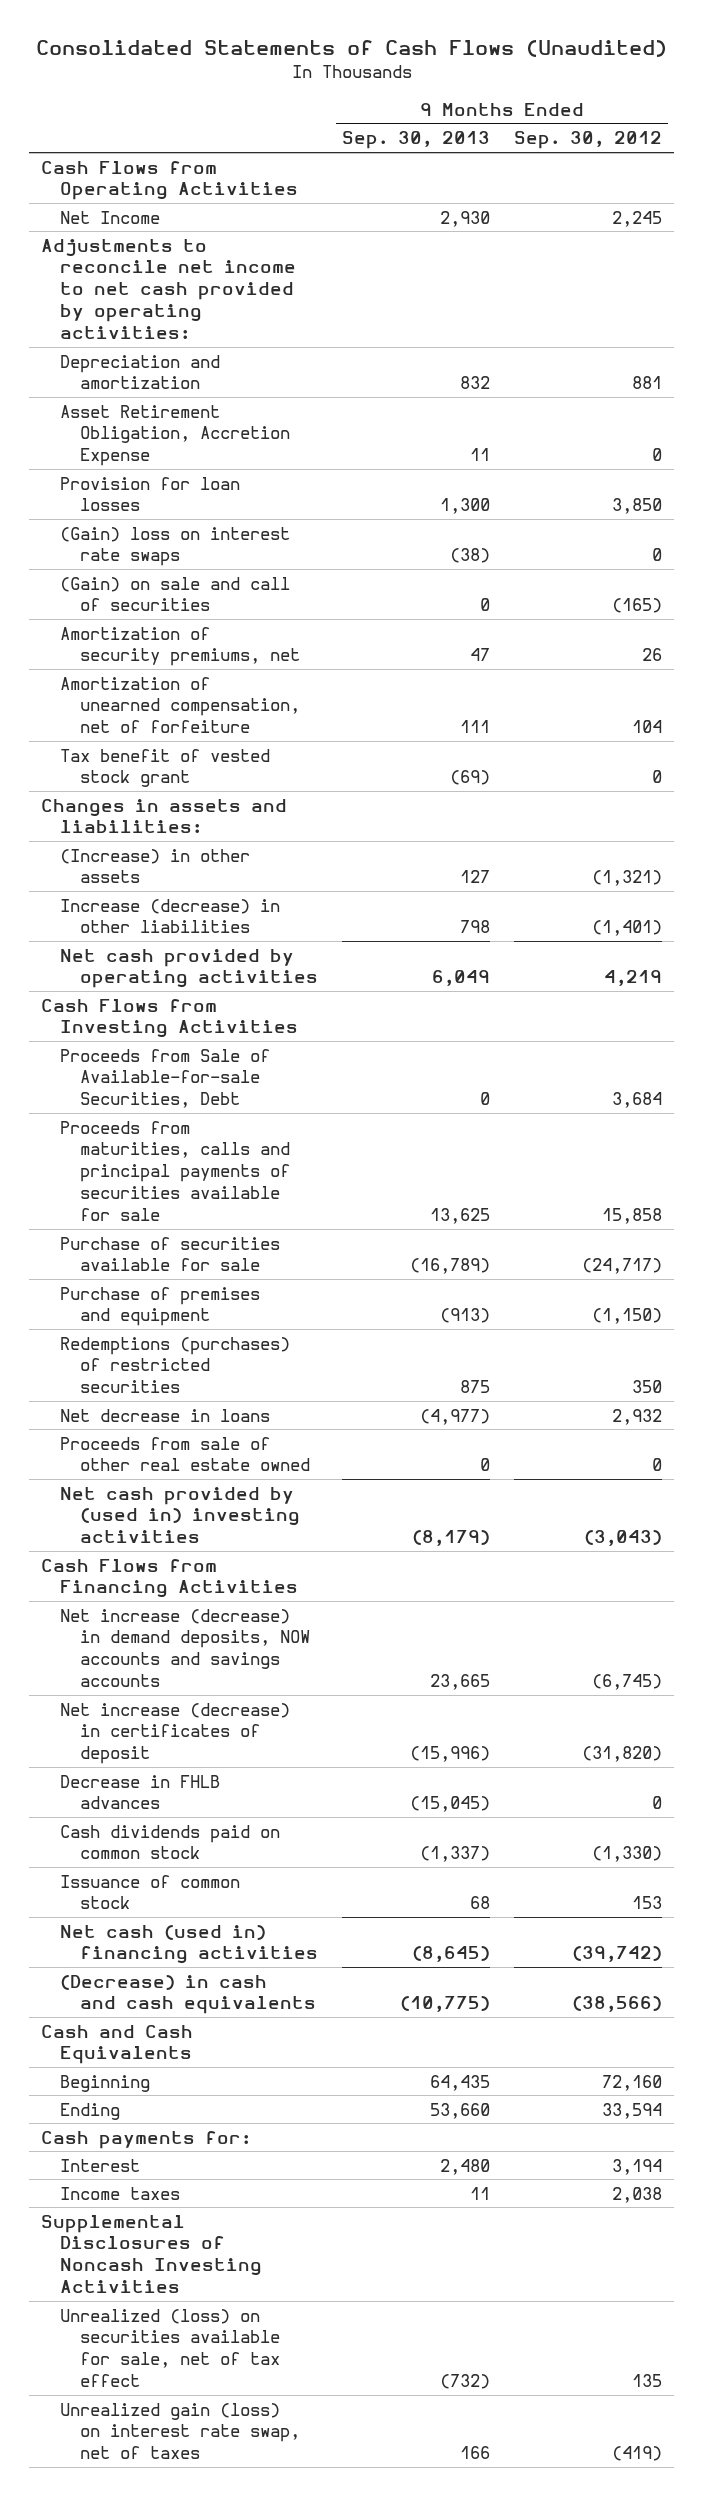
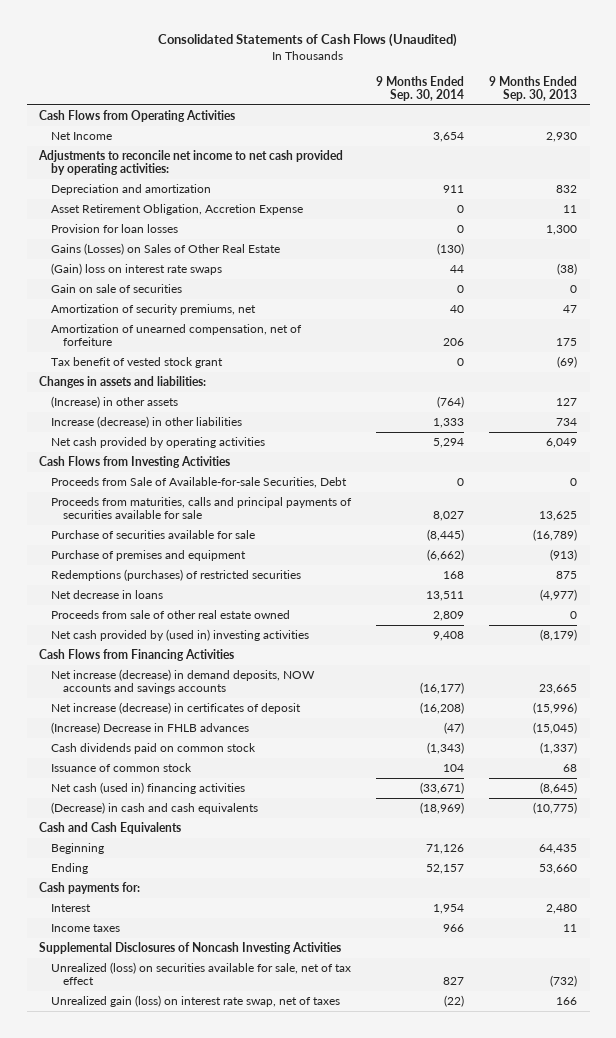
[514,131,663,150] Sep. 30, 2012 -> none
none -> [376,75,465,101] 9 Months Ended Sep. 30, 2014
none -> [51,243,281,256] Gains (Losses) on Sales of Other Real Estate
[60,576,291,612] (Gain) on sale and call of securities -> [51,284,183,294] Gain on sale of securities
[460,720,491,734] 111 -> [556,338,578,347] 175
[460,920,491,934] 798 -> [556,418,578,427] 734
[60,1774,221,1810] Decrease in FHLB advances -> [51,722,250,735] (Increase) Decrease in FHLB advances

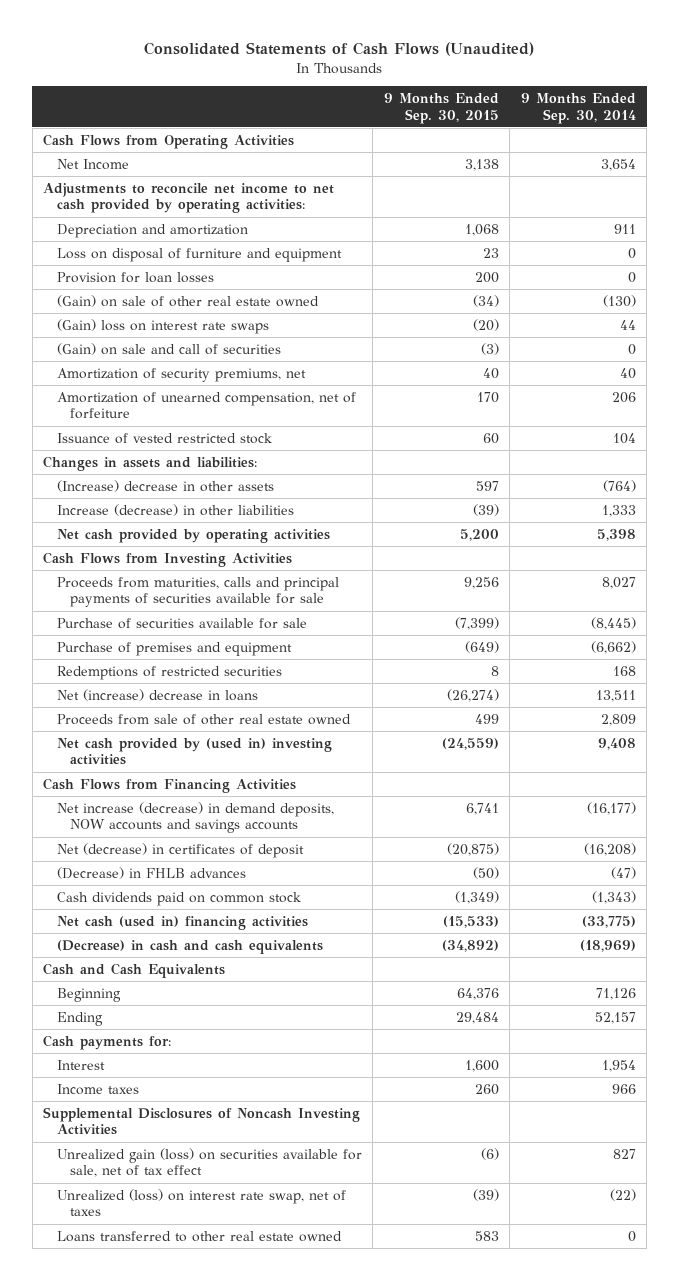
[489,75,578,101] 9 Months Ended Sep. 30, 2013 -> none
none -> [383,93,499,124] 9 Months Ended Sep. 30, 2015
[51,204,304,216] Asset Retirement Obligation, Accretion Expense -> none
none -> [56,247,342,262] Loss on disposal of furniture and equipment
[51,243,281,256] Gains (Losses) on Sales of Other Real Estate -> [56,294,319,307] (Gain) on sale of other real estate owned
[51,284,183,294] Gain on sale of securities -> [56,342,281,355] (Gain) on sale and call of securities
[51,357,224,369] Tax benefit of vested stock grant -> none
none -> [56,432,272,444] Issuance of vested restricted stock
[51,396,179,409] (Increase) in other assets -> [56,479,274,492] (Increase) decrease in other assets
[433,438,465,449] 5,294 -> [596,528,636,541] 5,398
[51,477,348,489] Proceeds from Sale of Available-for-sale Securities, Debt -> none
[51,569,302,582] Redemptions (purchases) of restricted securities -> [56,665,282,680] Redemptions of restricted securities
[51,590,164,600] Net decrease in loans -> [56,688,258,701] Net (increase) decrease in loans
[51,702,302,715] Net increase (decrease) in certificates of deposit -> [56,842,304,858] Net (decrease) in certificates of deposit
[51,722,250,735] (Increase) Decrease in FHLB advances -> [56,866,246,879] (Decrease) in FHLB advances
[51,763,193,773] Issuance of common stock -> none
[420,782,465,795] (33,671) -> [581,915,636,928] (33,775)
[51,962,352,986] Unrealized (loss) on securities available for sale, net of tax effect -> [56,1147,362,1178] Unrealized gain (loss) on securities available for sale, net of tax effect
[51,995,341,1008] Unrealized gain (loss) on interest rate swap, net of taxes -> [56,1188,346,1217] Unrealized (loss) on interest rate swap, net of taxes
none -> [56,1230,342,1242] Loans transferred to other real estate owned

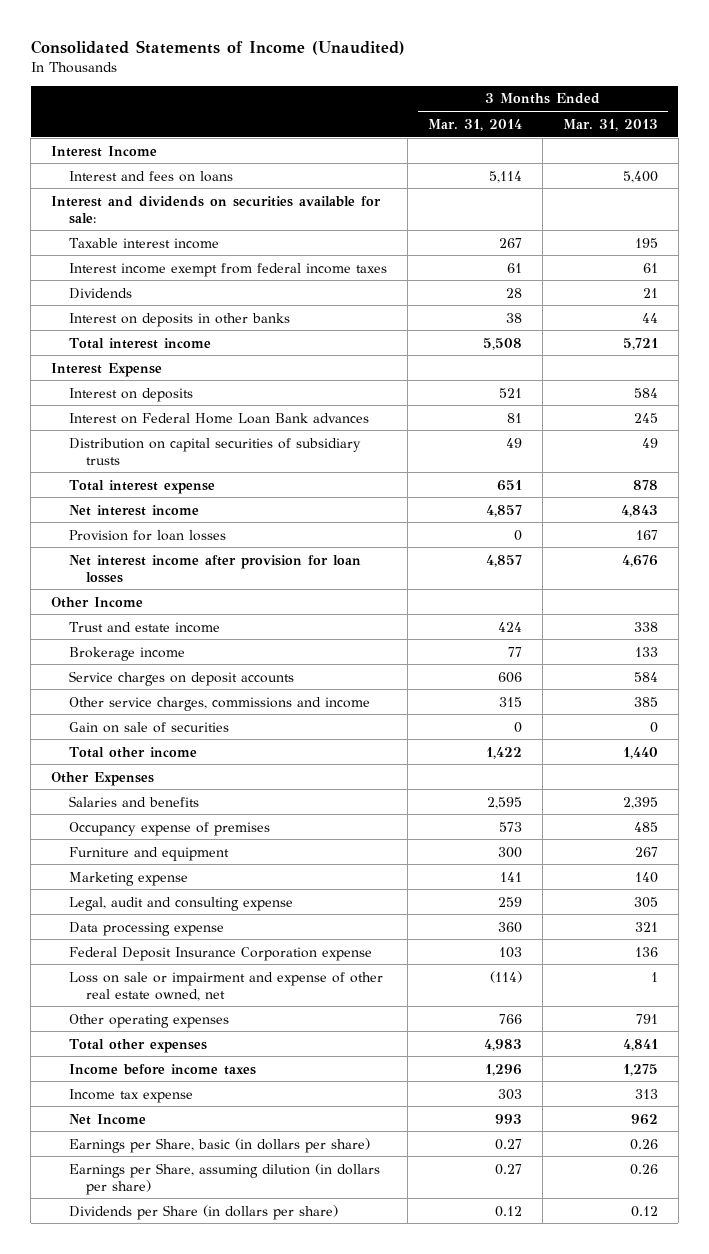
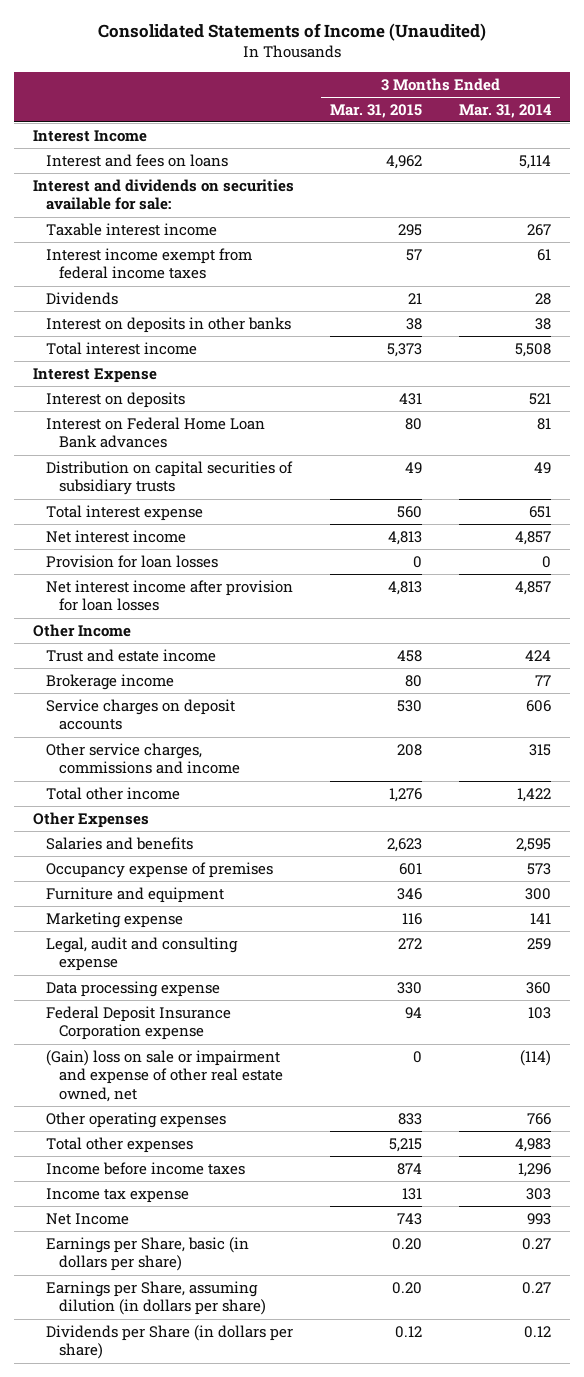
[562,118,658,131] Mar. 31, 2013 -> none
none -> [330,103,423,118] Mar. 31, 2015
[68,721,229,733] Gain on sale of securities -> none
[68,971,383,1001] Loss on sale or impairment and expense of other real estate owned, net -> [45,1049,283,1103] (Gain) loss on sale or impairment and expense of other real estate owned, net

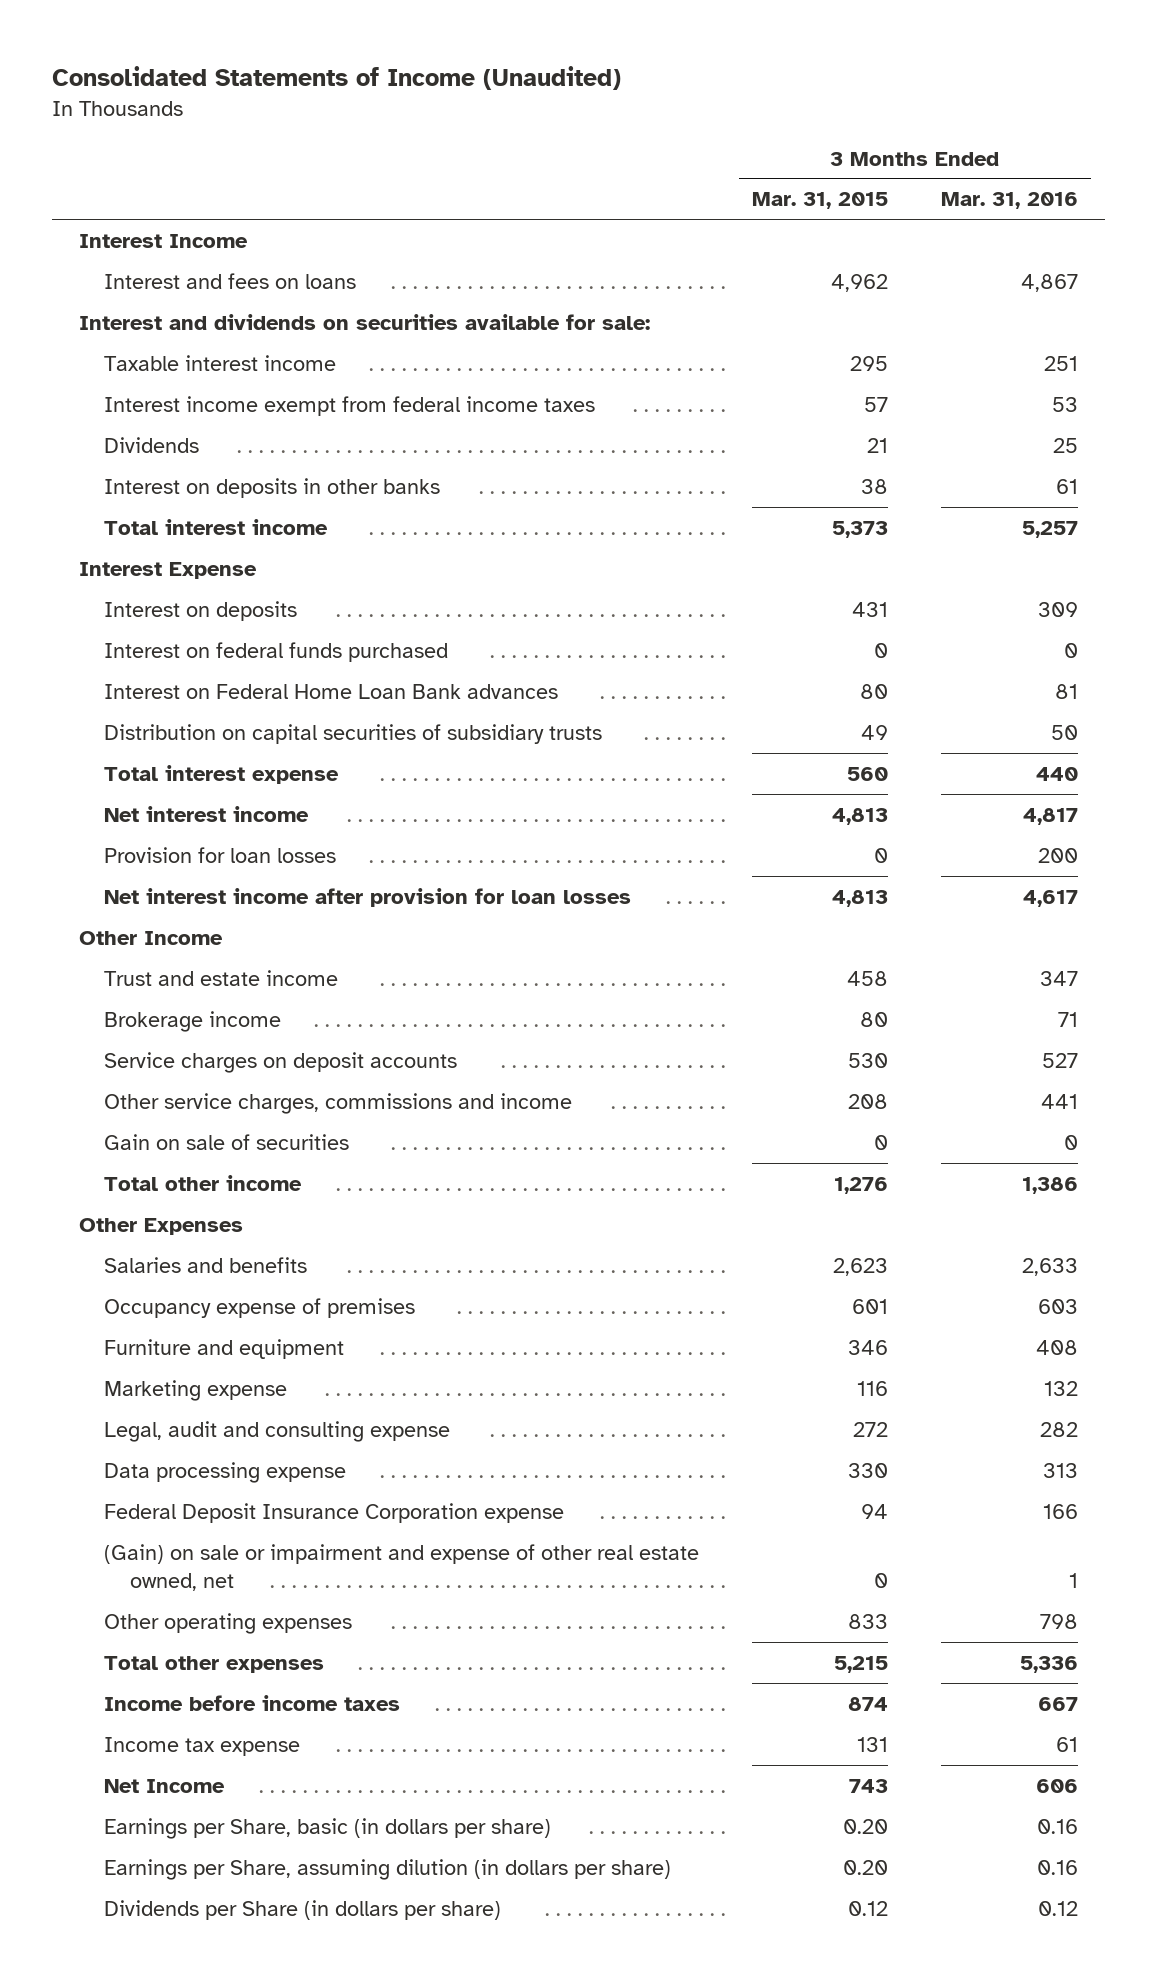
[459,103,553,118] Mar. 31, 2014 -> none
none -> [941,192,1079,210] Mar. 31, 2016
none -> [104,641,449,662] Interest on federal funds purchased
none -> [104,1133,350,1150] Gain on sale of securities
[45,1049,283,1103] (Gain) loss on sale or impairment and expense of other real estate owned, net -> [104,1543,700,1592] (Gain) on sale or impairment and expense of other real estate owned, net

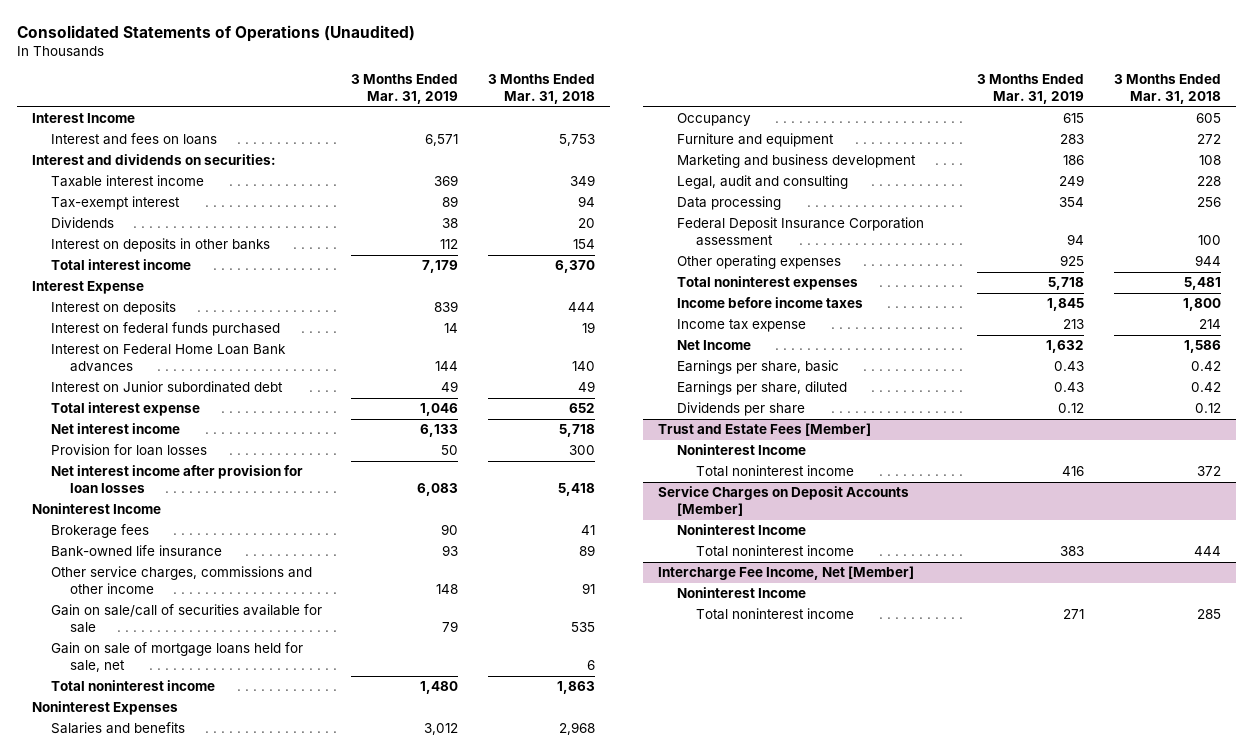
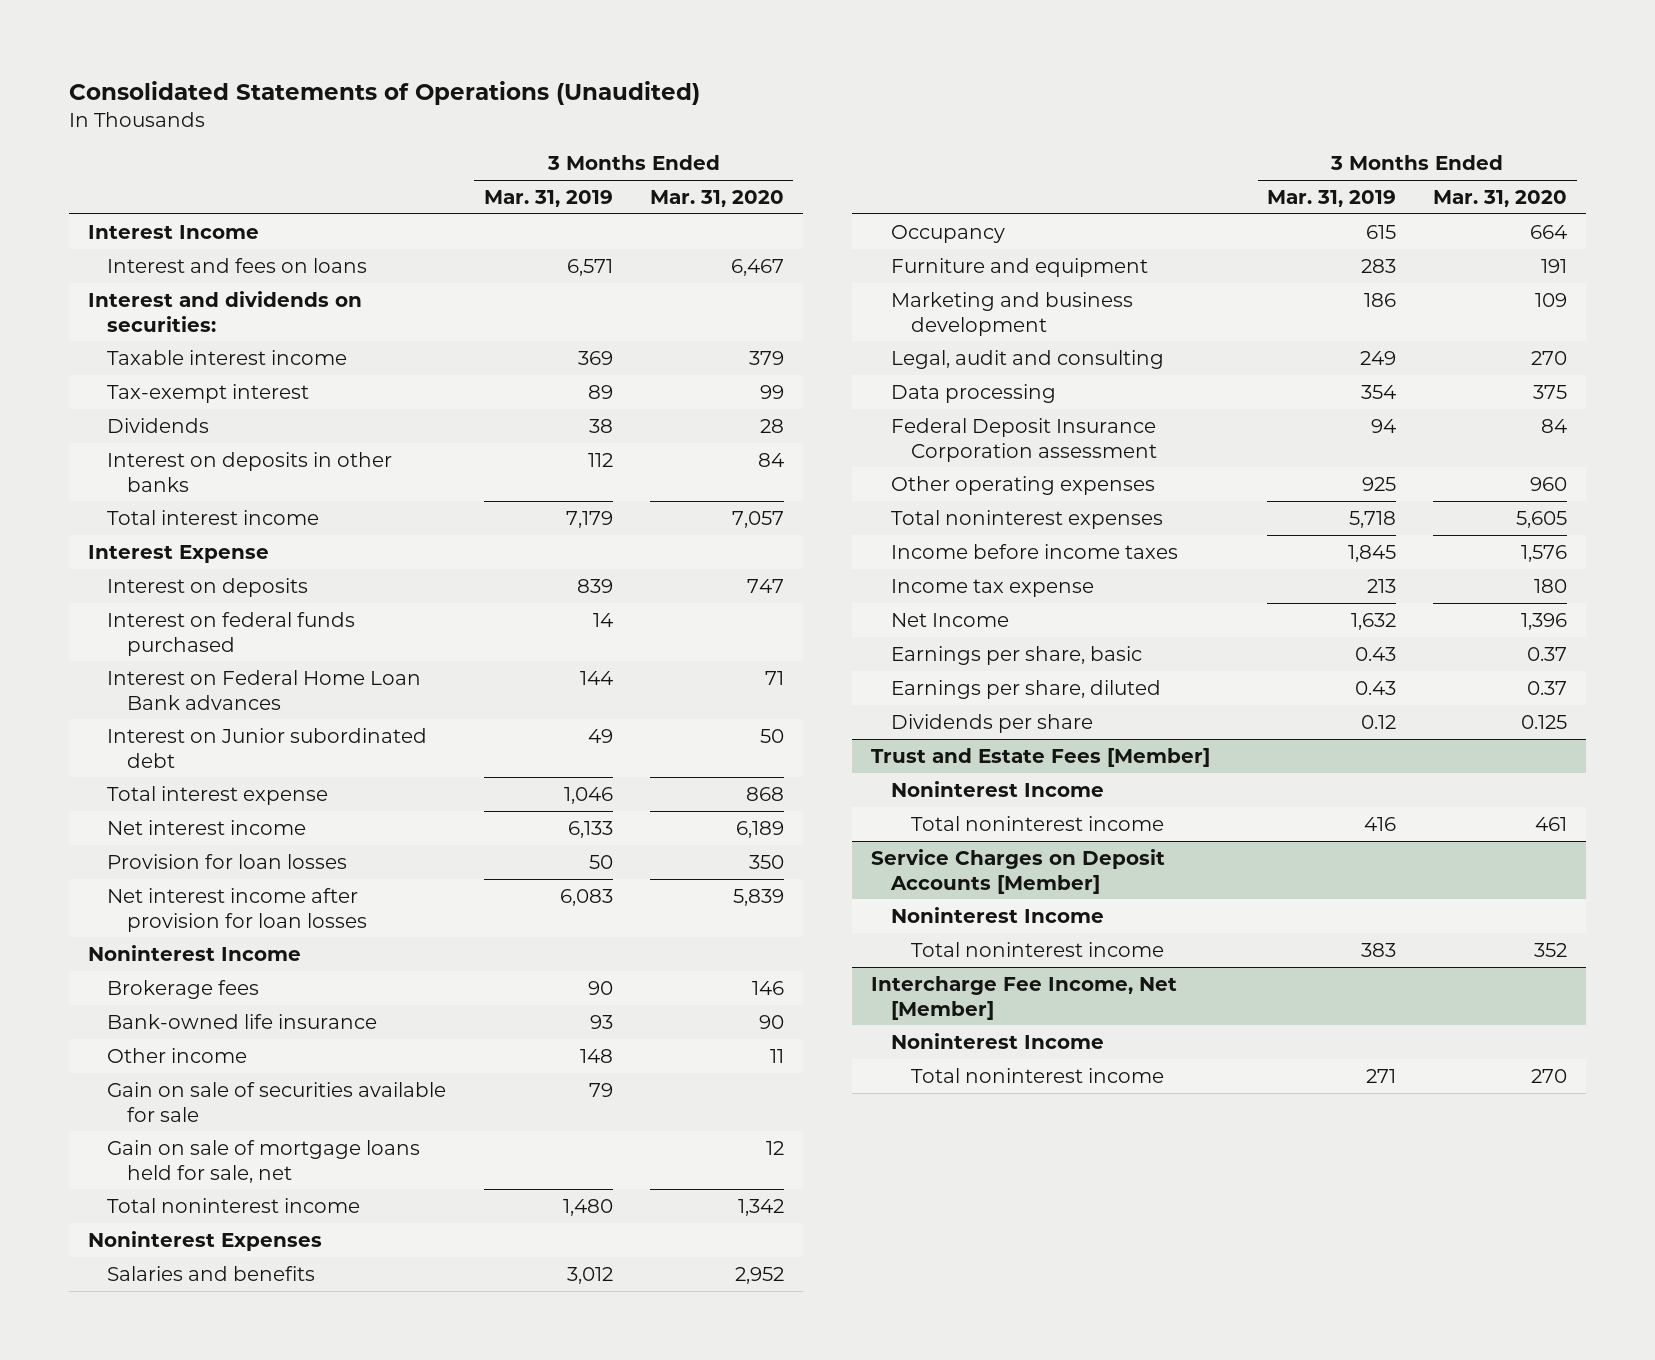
[488,74,596,105] 3 Months Ended Mar. 31, 2018 -> none
none -> [649,189,784,207] Mar. 31, 2020
[50,566,312,595] Other service charges, commissions and other income -> [107,1047,248,1063] Other income
[50,604,322,634] Gain on sale/call of securities available for sale -> [107,1081,447,1122] Gain on sale of securities available for sale

